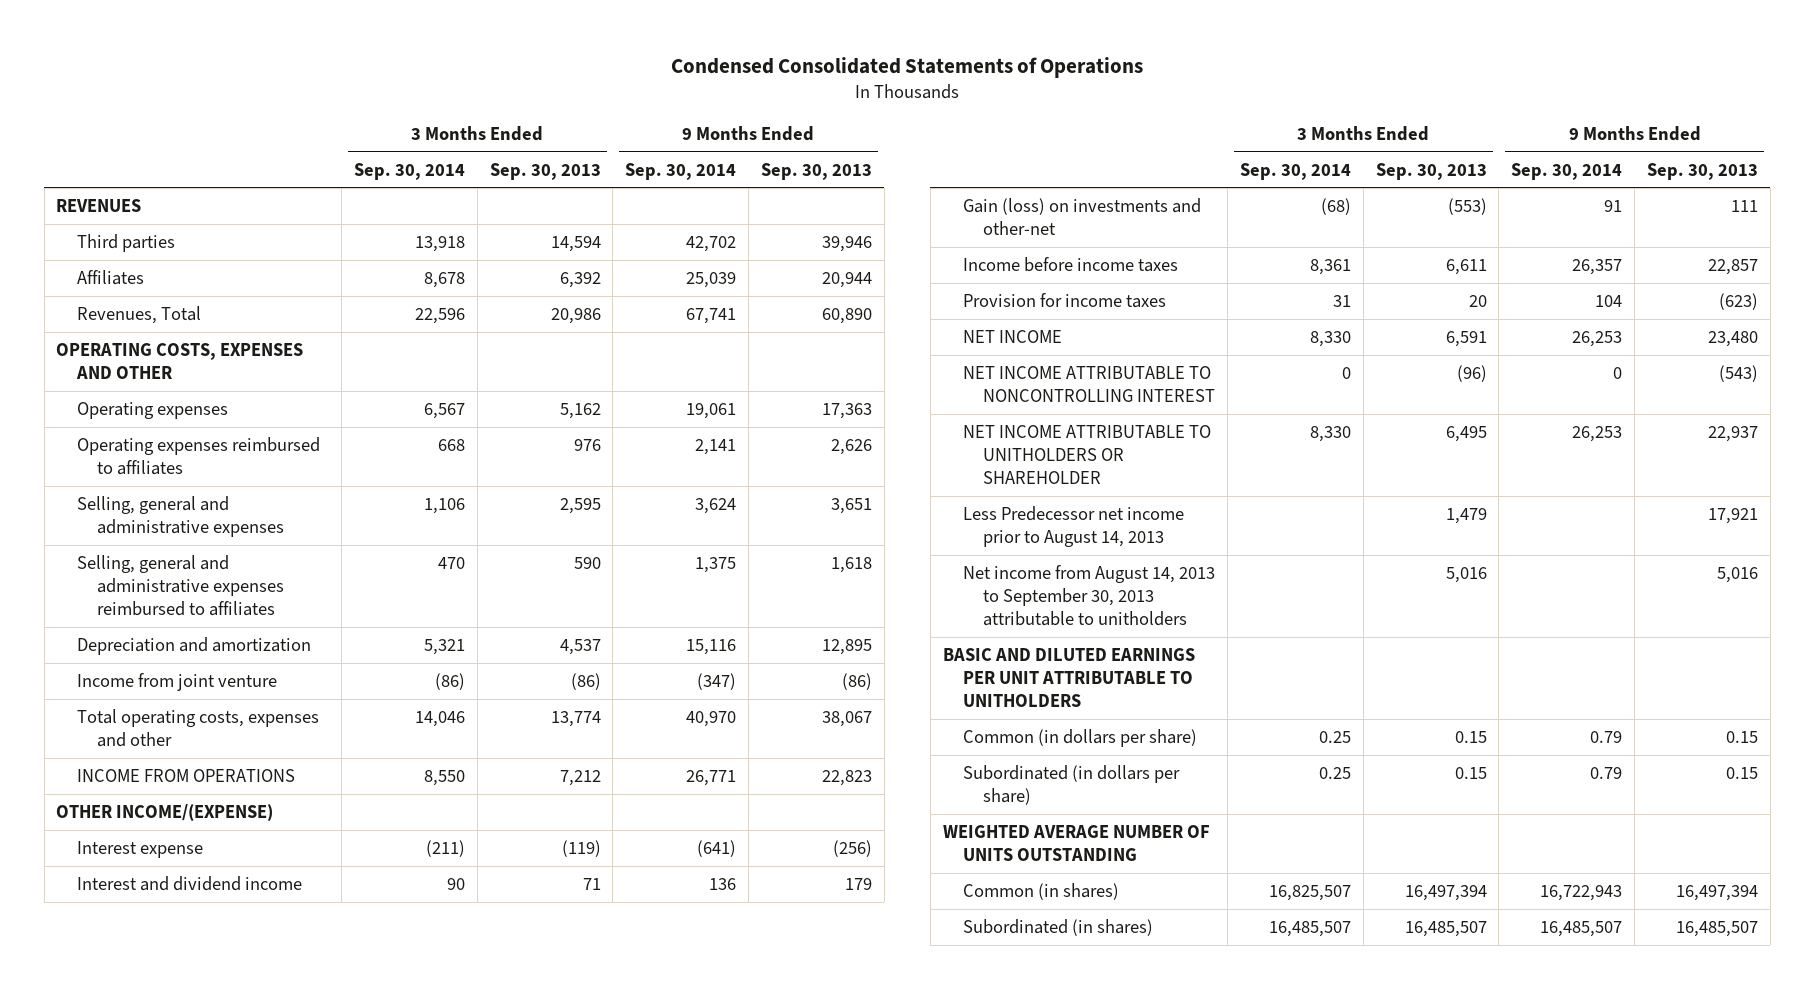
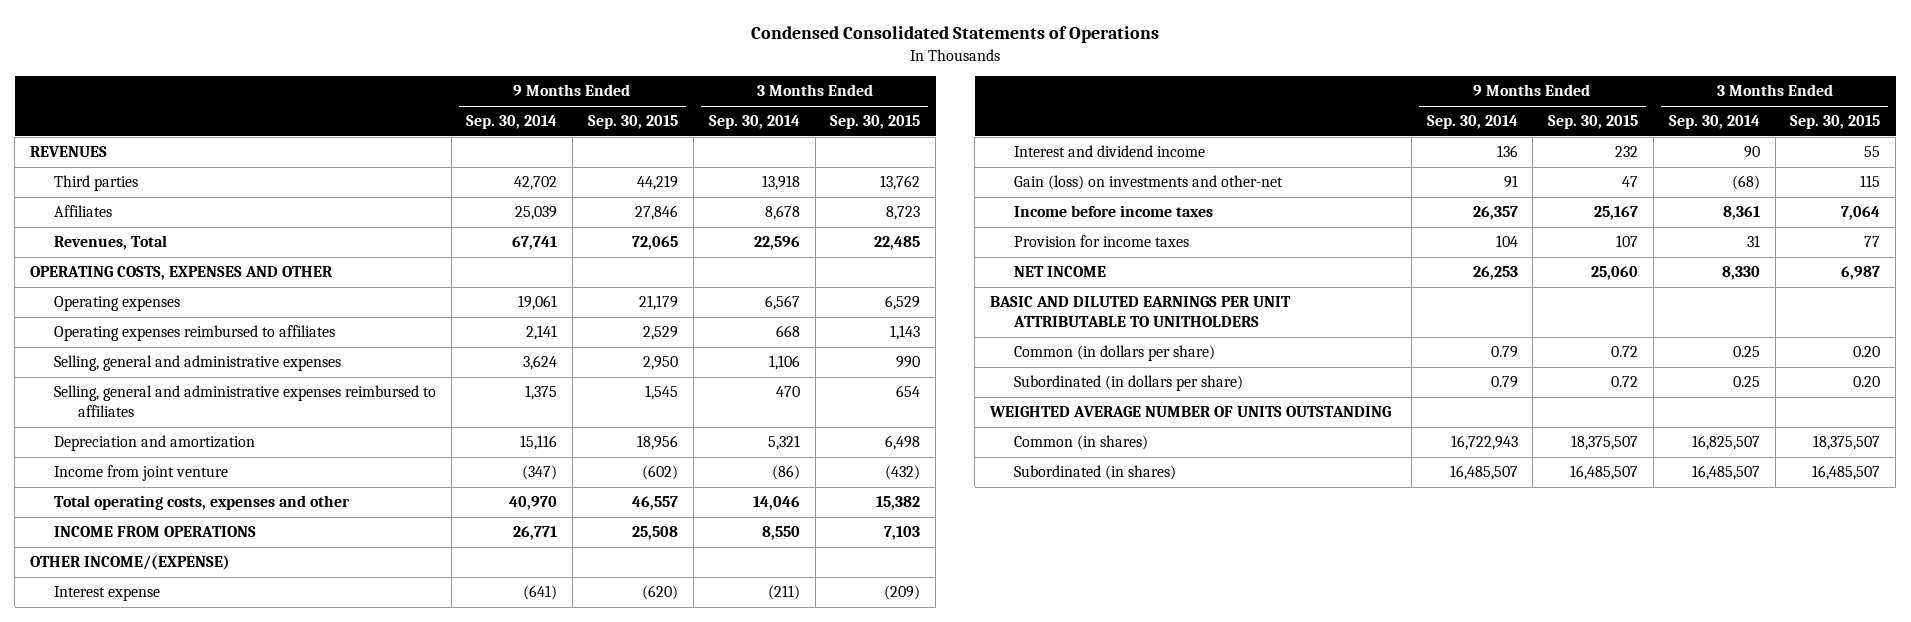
[489,162,601,180] Sep. 30, 2013 -> none
[760,162,872,180] Sep. 30, 2013 -> none
none -> [588,115,679,130] Sep. 30, 2015
none -> [830,115,921,130] Sep. 30, 2015
[962,365,1216,402] NET INCOME ATTRIBUTABLE TO NONCONTROLLING INTEREST -> none
[962,424,1211,485] NET INCOME ATTRIBUTABLE TO UNITHOLDERS OR SHAREHOLDER -> none
[962,505,1184,547] Less Predecessor net income prior to August 14, 2013 -> none
[962,564,1215,627] Net income from August 14, 2013 to September 30, 2013 attributable to unitholders -> none

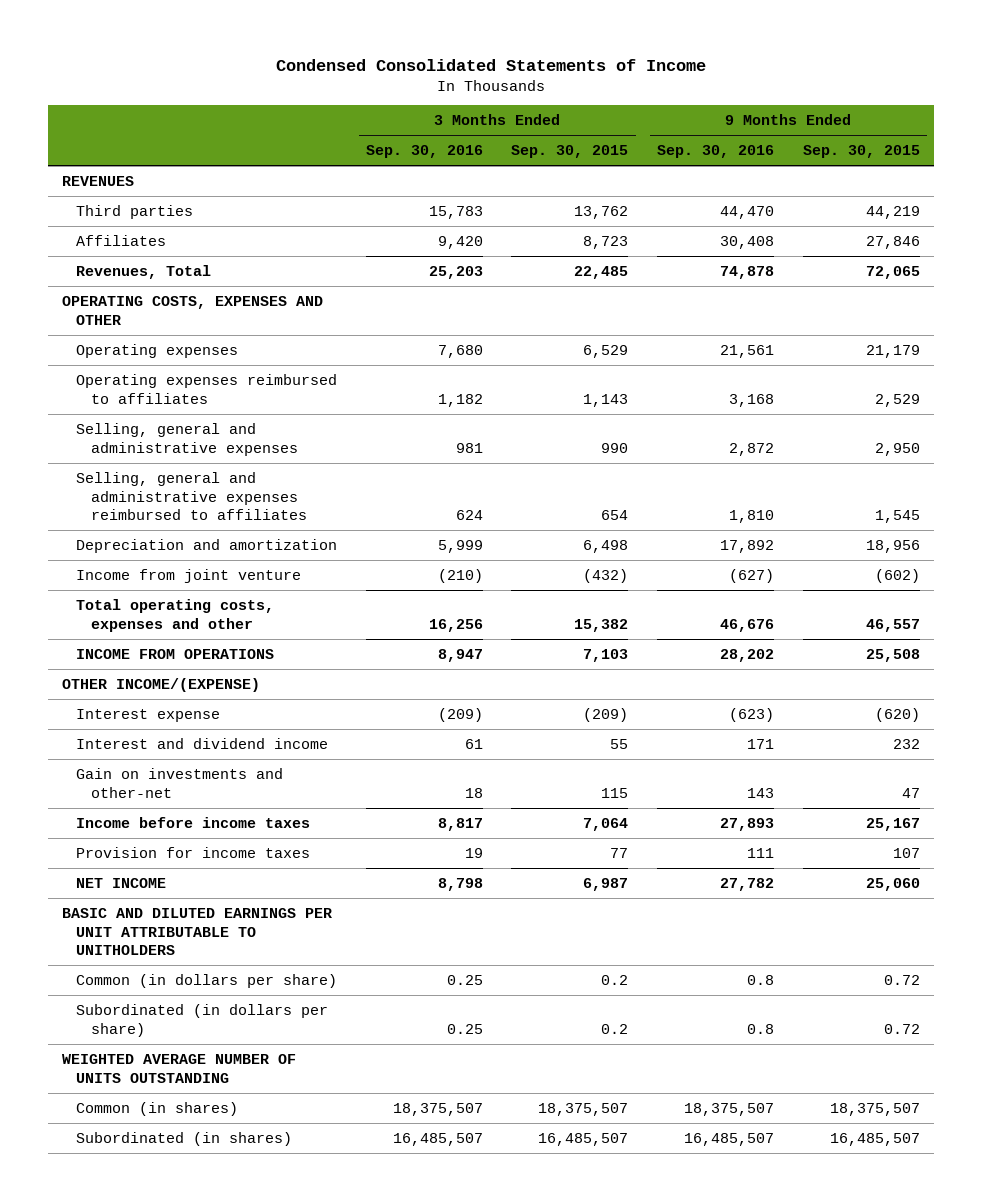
[751,26,1160,44] Condensed Consolidated Statements of Operations -> [275,58,706,71] Condensed Consolidated Statements of Income
[466,115,558,130] Sep. 30, 2014 -> none
[708,115,800,130] Sep. 30, 2014 -> none
none -> [365,145,483,159] Sep. 30, 2016
none -> [656,145,774,159] Sep. 30, 2016
[1013,175,1283,191] Gain (loss) on investments and other-net -> [76,767,284,798] Gain on investments and other-net
[1853,346,1881,358] 0.20 -> [601,974,629,985] 0.2
[1853,376,1881,388] 0.20 -> [601,1023,629,1034] 0.2

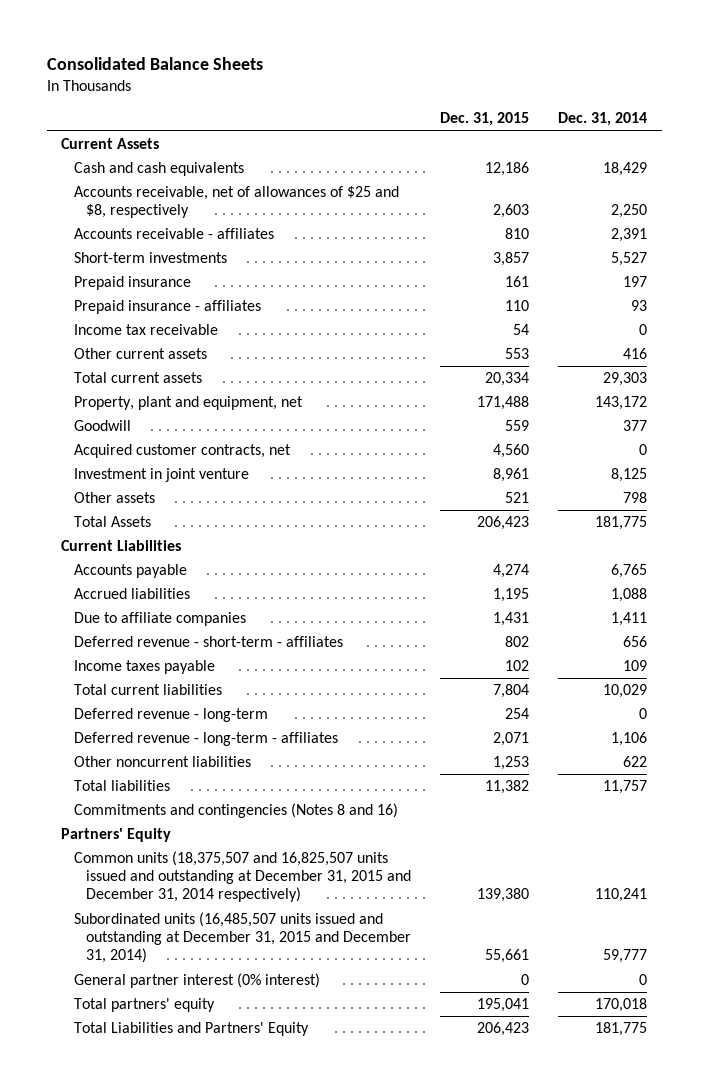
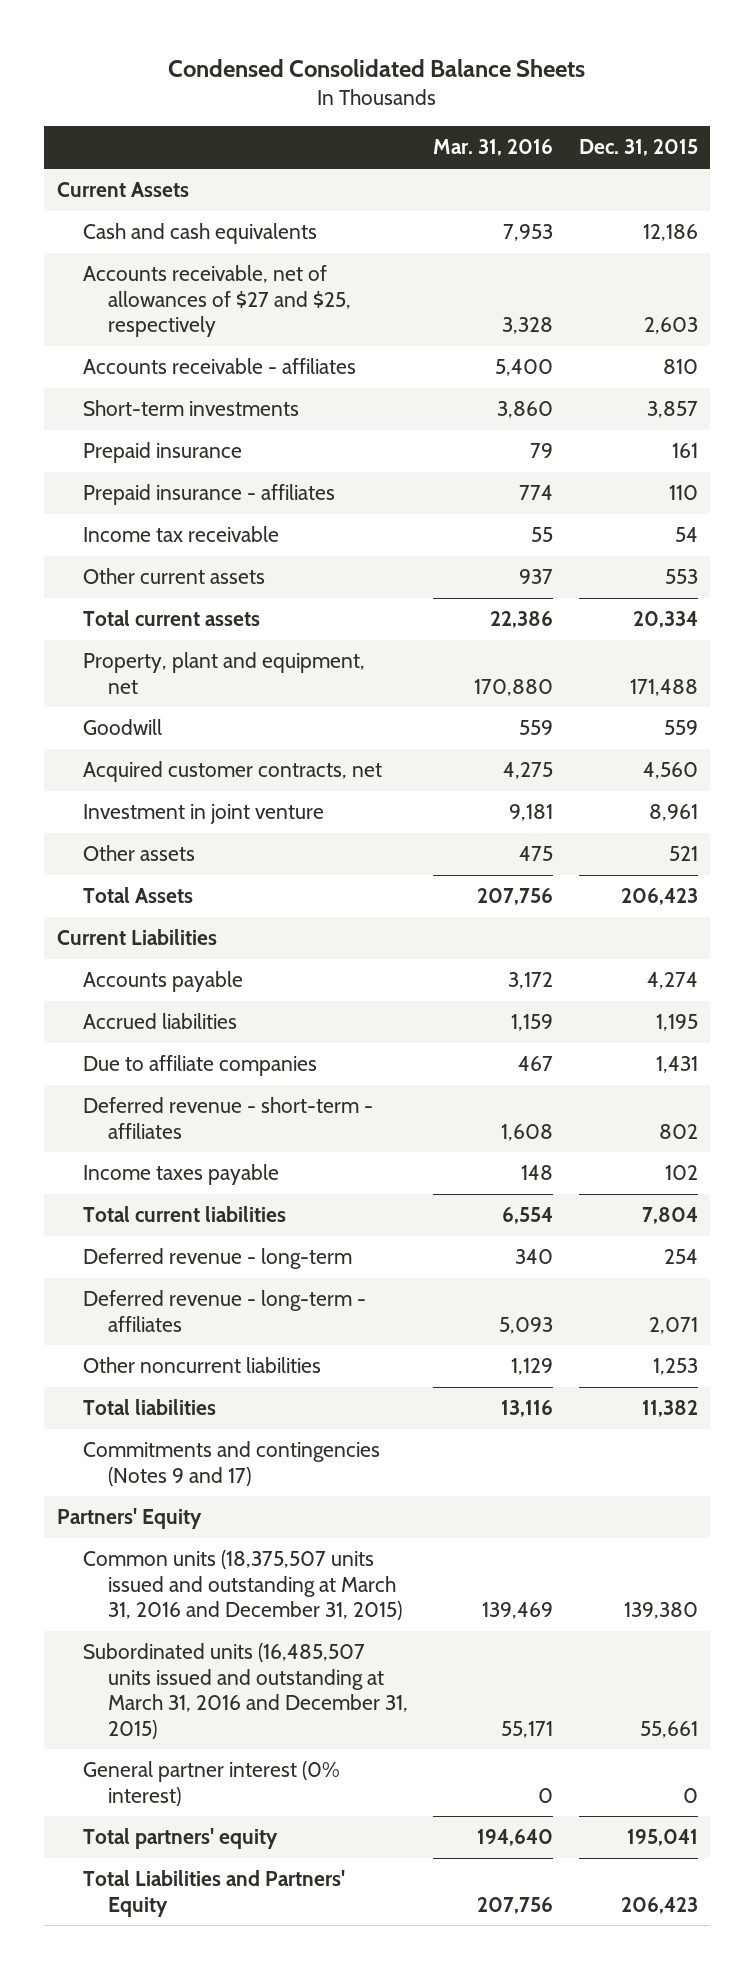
[46,57,263,71] Consolidated Balance Sheets -> [168,59,586,78] Condensed Consolidated Balance Sheets
[558,112,648,127] Dec. 31, 2014 -> none
none -> [433,139,554,157] Mar. 31, 2016
[73,186,399,219] Accounts receivable, net of allowances of $25 and $8, respectively -> [82,265,351,338] Accounts receivable, net of allowances of $27 and $25, respectively
[73,803,398,819] Commitments and contingencies (Notes 8 and 16) -> [82,1441,380,1486] Commitments and contingencies (Notes 9 and 17)
[73,851,412,903] Common units (18,375,507 and 16,825,507 units issued and outstanding at December 31, 2015 and December 31, 2014 respectively) -> [82,1550,402,1621] Common units (18,375,507 units issued and outstanding at March 31, 2016 and December 31, 2015)
[73,912,412,964] Subordinated units (16,485,507 units issued and outstanding at December 31, 2015 and December 31, 2014) -> [82,1643,408,1739] Subordinated units (16,485,507 units issued and outstanding at March 31, 2016 and December 31, 2015)

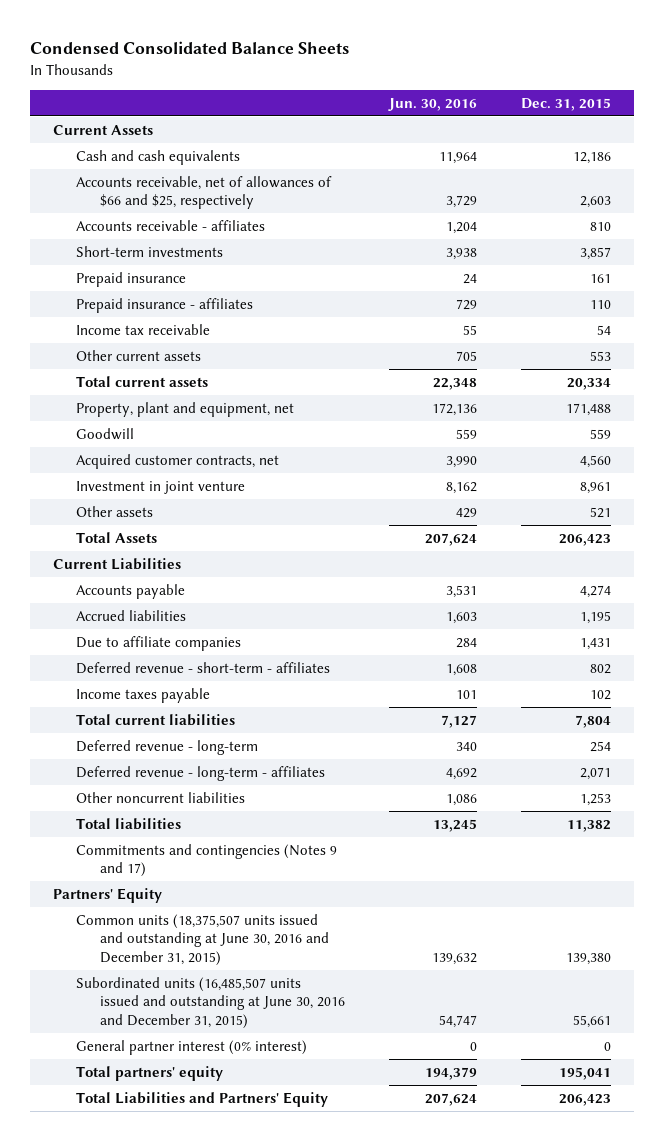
[433,139,554,157] Mar. 31, 2016 -> none
none -> [388,97,478,111] Jun. 30, 2016
[82,265,351,338] Accounts receivable, net of allowances of $27 and $25, respectively -> [76,175,333,210] Accounts receivable, net of allowances of $66 and $25, respectively
[82,1550,402,1621] Common units (18,375,507 units issued and outstanding at March 31, 2016 and December 31, 2015) -> [76,913,330,966] Common units (18,375,507 units issued and outstanding at June 30, 2016 and December 31, 2015)
[82,1643,408,1739] Subordinated units (16,485,507 units issued and outstanding at March 31, 2016 and December 31, 2015) -> [76,976,346,1029] Subordinated units (16,485,507 units issued and outstanding at June 30, 2016 and December 31, 2015)

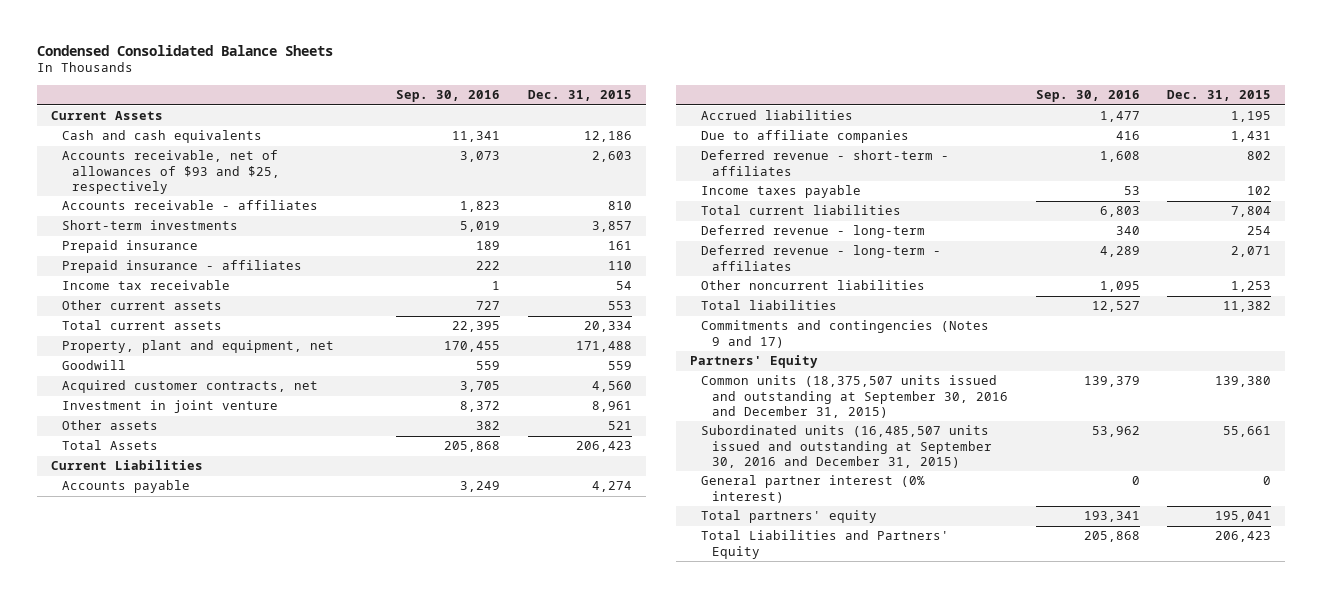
[388,97,478,111] Jun. 30, 2016 -> none
none -> [396,90,501,103] Sep. 30, 2016
[76,175,333,210] Accounts receivable, net of allowances of $66 and $25, respectively -> [61,150,281,194] Accounts receivable, net of allowances of $93 and $25, respectively
[76,913,330,966] Common units (18,375,507 units issued and outstanding at June 30, 2016 and December 31, 2015) -> [701,375,1008,418] Common units (18,375,507 units issued and outstanding at September 30, 2016 and December 31, 2015)
[76,976,346,1029] Subordinated units (16,485,507 units issued and outstanding at June 30, 2016 and December 31, 2015) -> [701,425,992,468] Subordinated units (16,485,507 units issued and outstanding at September 30, 2016 and December 31, 2015)

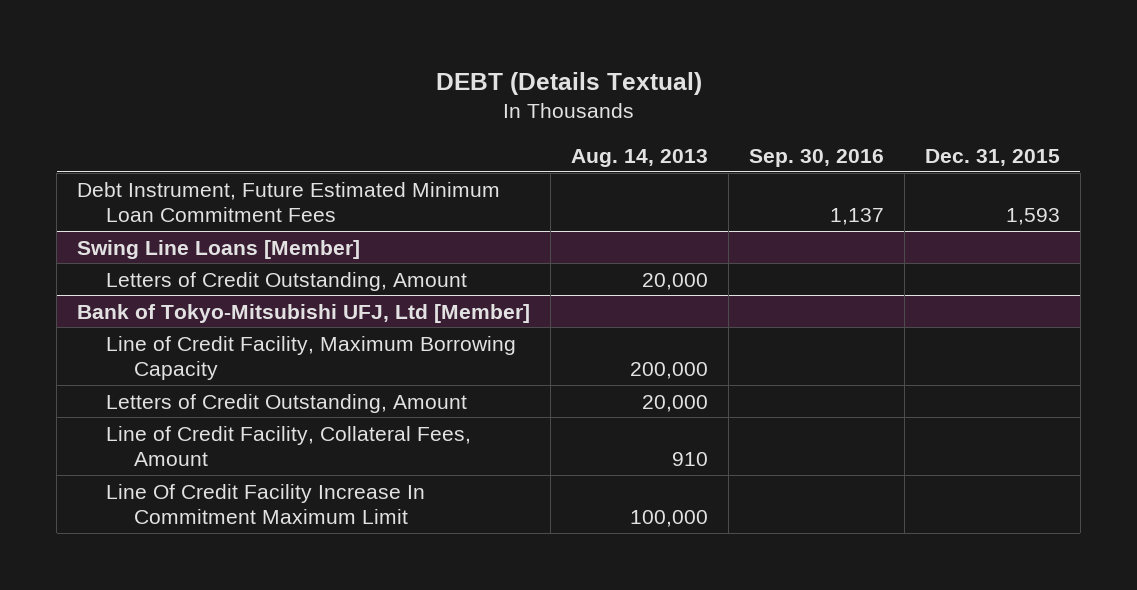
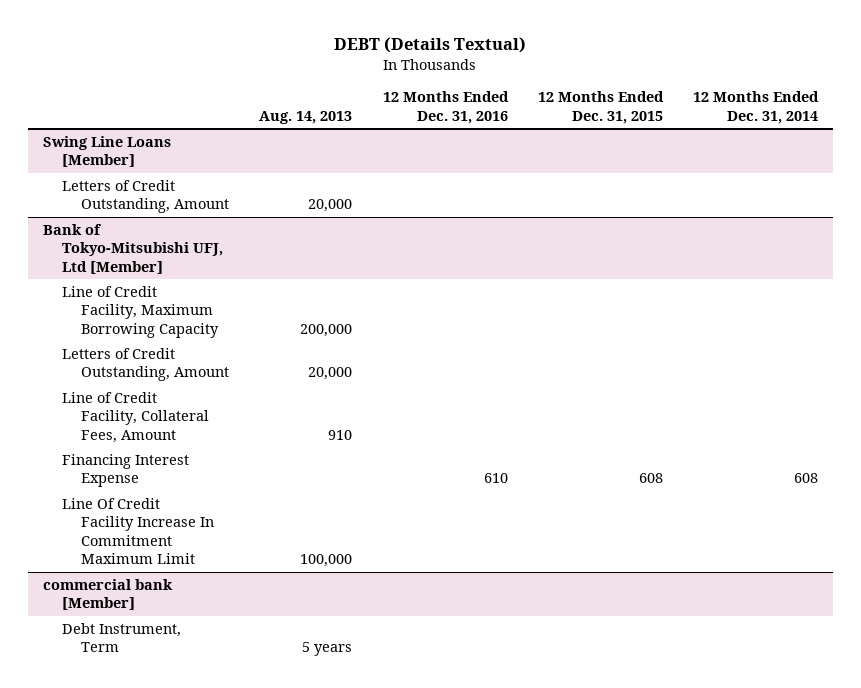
[749,149,885,168] Sep. 30, 2016 -> none
[925,149,1061,167] Dec. 31, 2015 -> none
none -> [382,91,509,124] 12 Months Ended Dec. 31, 2016
none -> [537,91,664,124] 12 Months Ended Dec. 31, 2015
none -> [692,91,819,124] 12 Months Ended Dec. 31, 2014
[77,181,501,223] Debt Instrument, Future Estimated Minimum Loan Commitment Fees -> none
none -> [62,453,190,488] Financing Interest Expense
none -> [42,578,173,611] commercial bank [Member]
none -> [62,622,182,653] Debt Instrument, Term

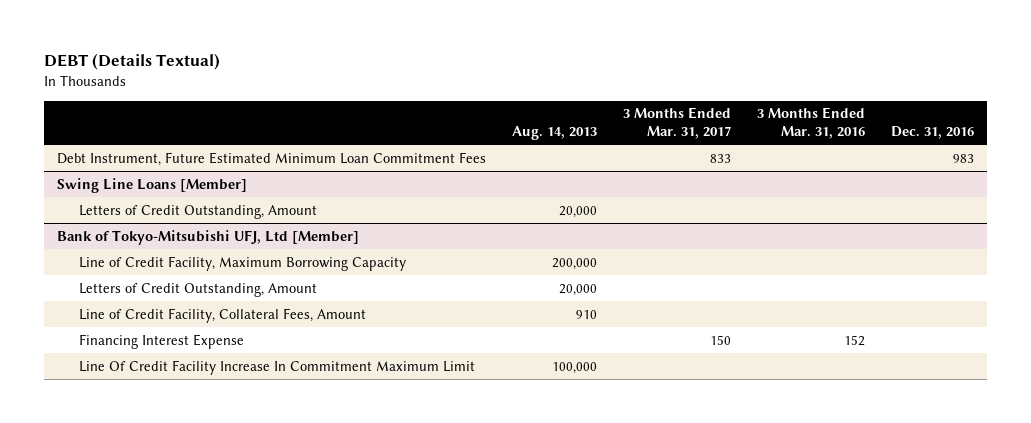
[382,91,509,124] 12 Months Ended Dec. 31, 2016 -> none
[537,91,664,124] 12 Months Ended Dec. 31, 2015 -> none
[692,91,819,124] 12 Months Ended Dec. 31, 2014 -> none
none -> [622,107,731,140] 3 Months Ended Mar. 31, 2017
none -> [756,107,865,140] 3 Months Ended Mar. 31, 2016
none -> [891,126,975,140] Dec. 31, 2016
none -> [56,151,486,166] Debt Instrument, Future Estimated Minimum Loan Commitment Fees
[42,578,173,611] commercial bank [Member] -> none
[62,622,182,653] Debt Instrument, Term -> none

